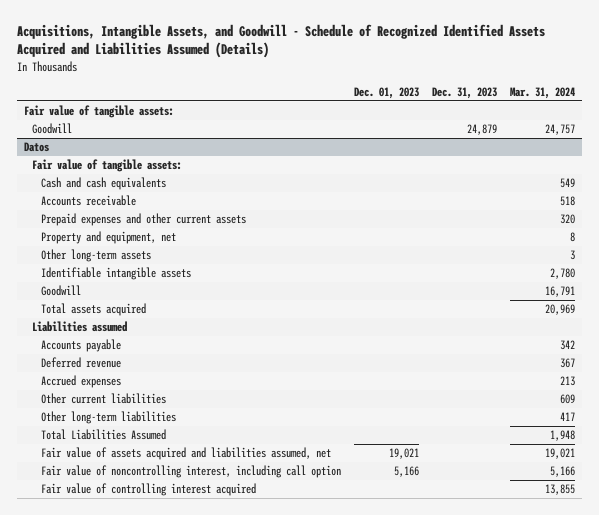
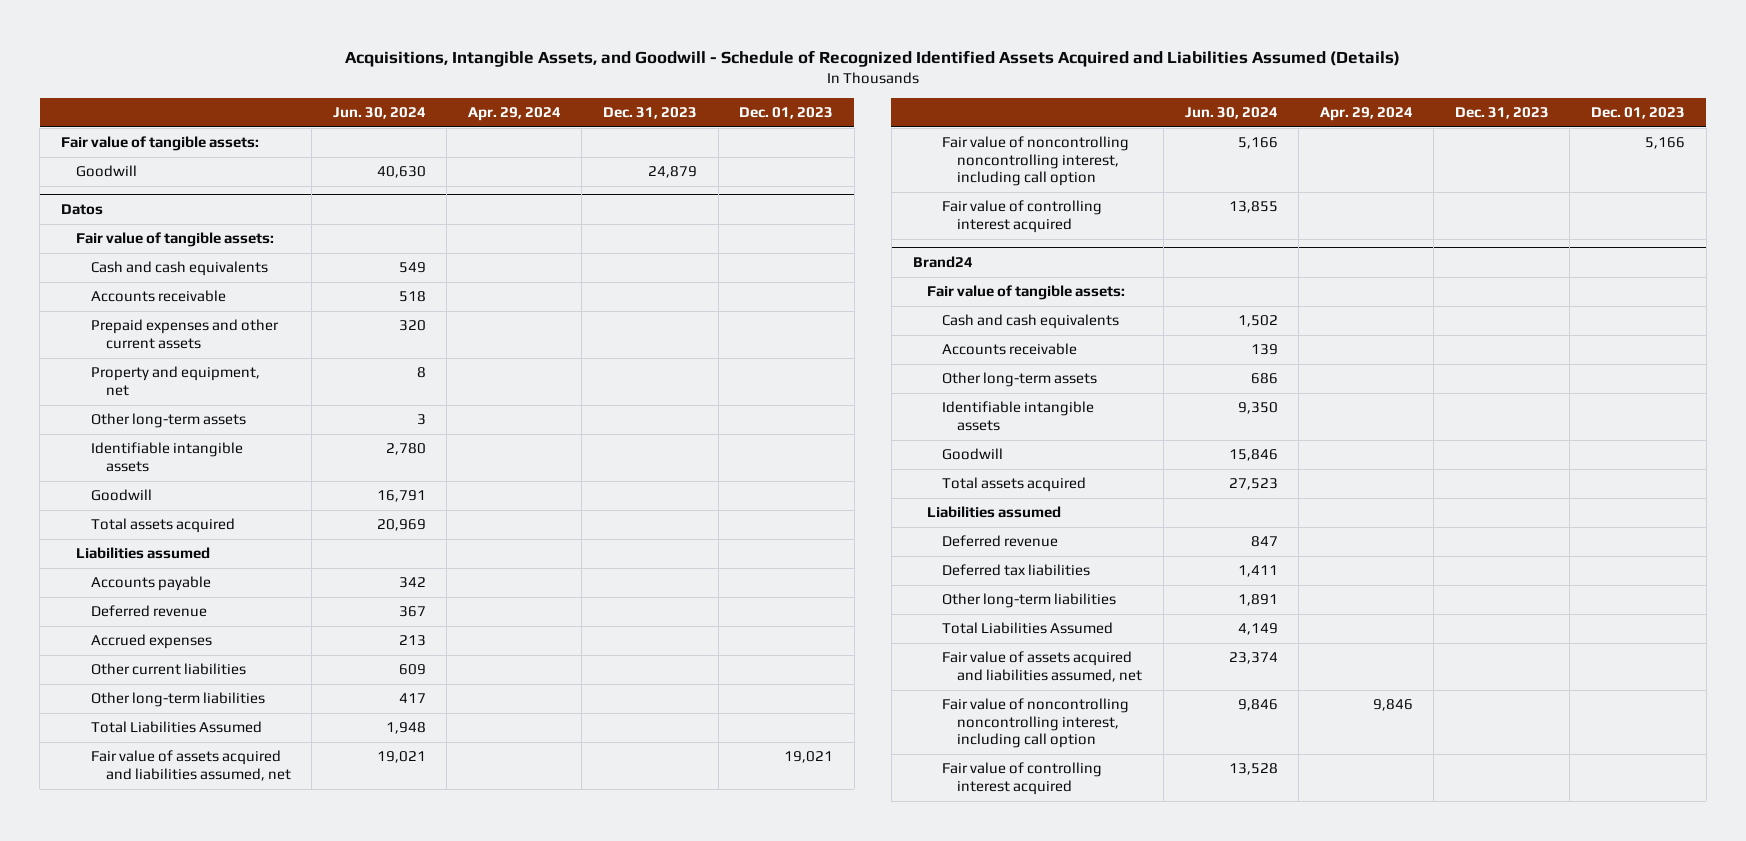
[510,86,576,99] Mar. 31, 2024 -> none
none -> [332,107,426,120] Jun. 30, 2024
none -> [467,107,561,122] Apr. 29, 2024
[41,465,342,479] Fair value of noncontrolling interest, including call option -> [942,136,1130,187] Fair value of noncontrolling noncontrolling interest, including call option
none -> [912,256,973,269] Brand24
none -> [927,285,1126,301] Fair value of tangible assets:
none -> [942,314,1120,330] Cash and cash equivalents
none -> [942,343,1078,356] Accounts receivable
none -> [942,372,1098,388] Other long-term assets
none -> [942,401,1095,431] Identifiable intangible assets
none -> [942,448,1004,461] Goodwill
none -> [942,477,1087,493] Total assets acquired
none -> [927,506,1062,519] Liabilities assumed
none -> [942,535,1059,548] Deferred revenue
none -> [942,564,1091,577] Deferred tax liabilities
none -> [942,593,1117,609] Other long-term liabilities
none -> [942,622,1114,635] Total Liabilities Assumed
none -> [942,651,1143,682] Fair value of assets acquired and liabilities assumed, net
none -> [942,698,1130,749] Fair value of noncontrolling noncontrolling interest, including call option
none -> [942,762,1103,795] Fair value of controlling interest acquired

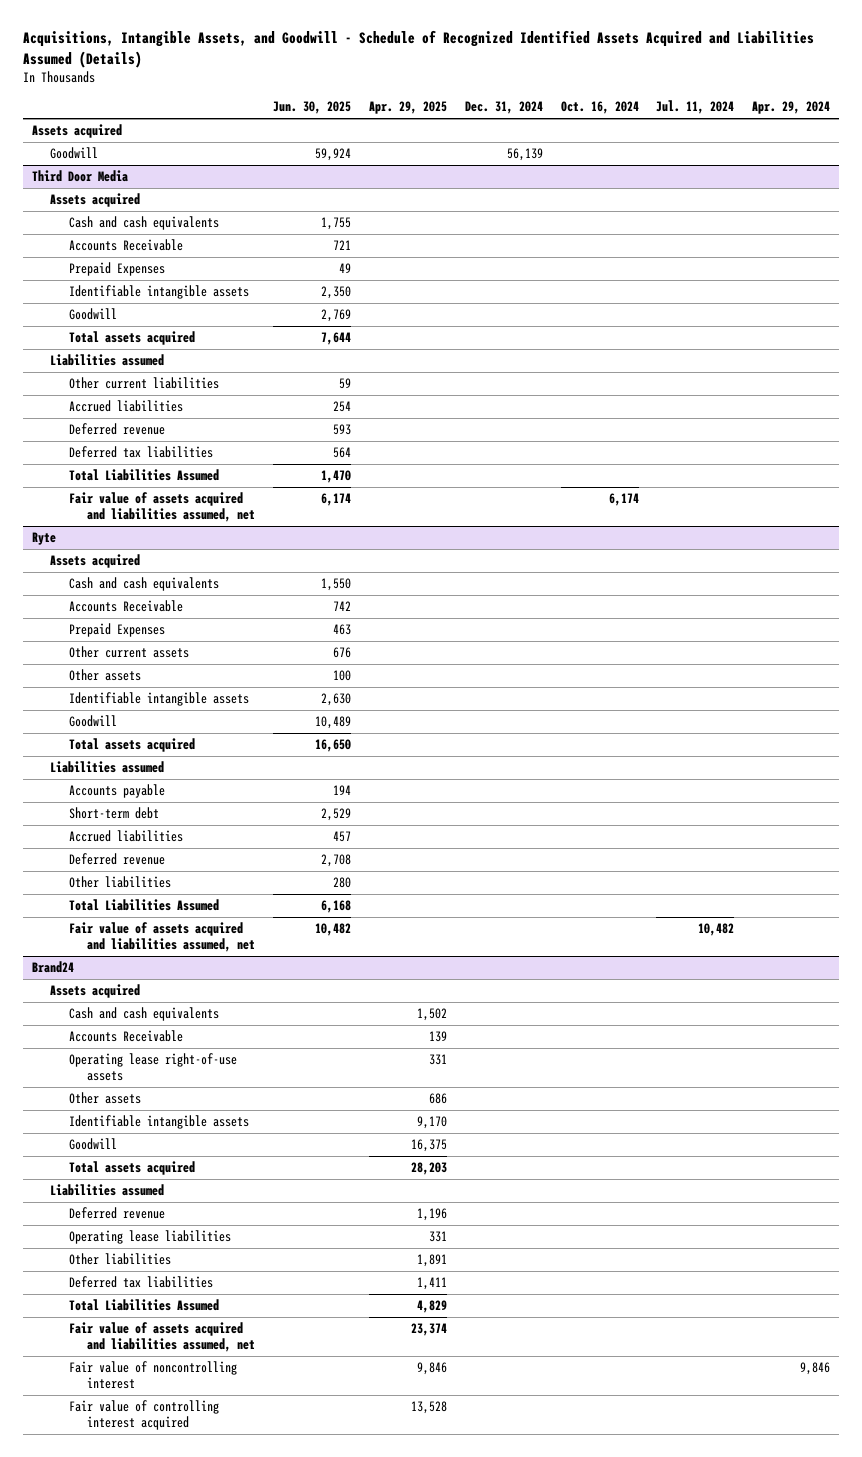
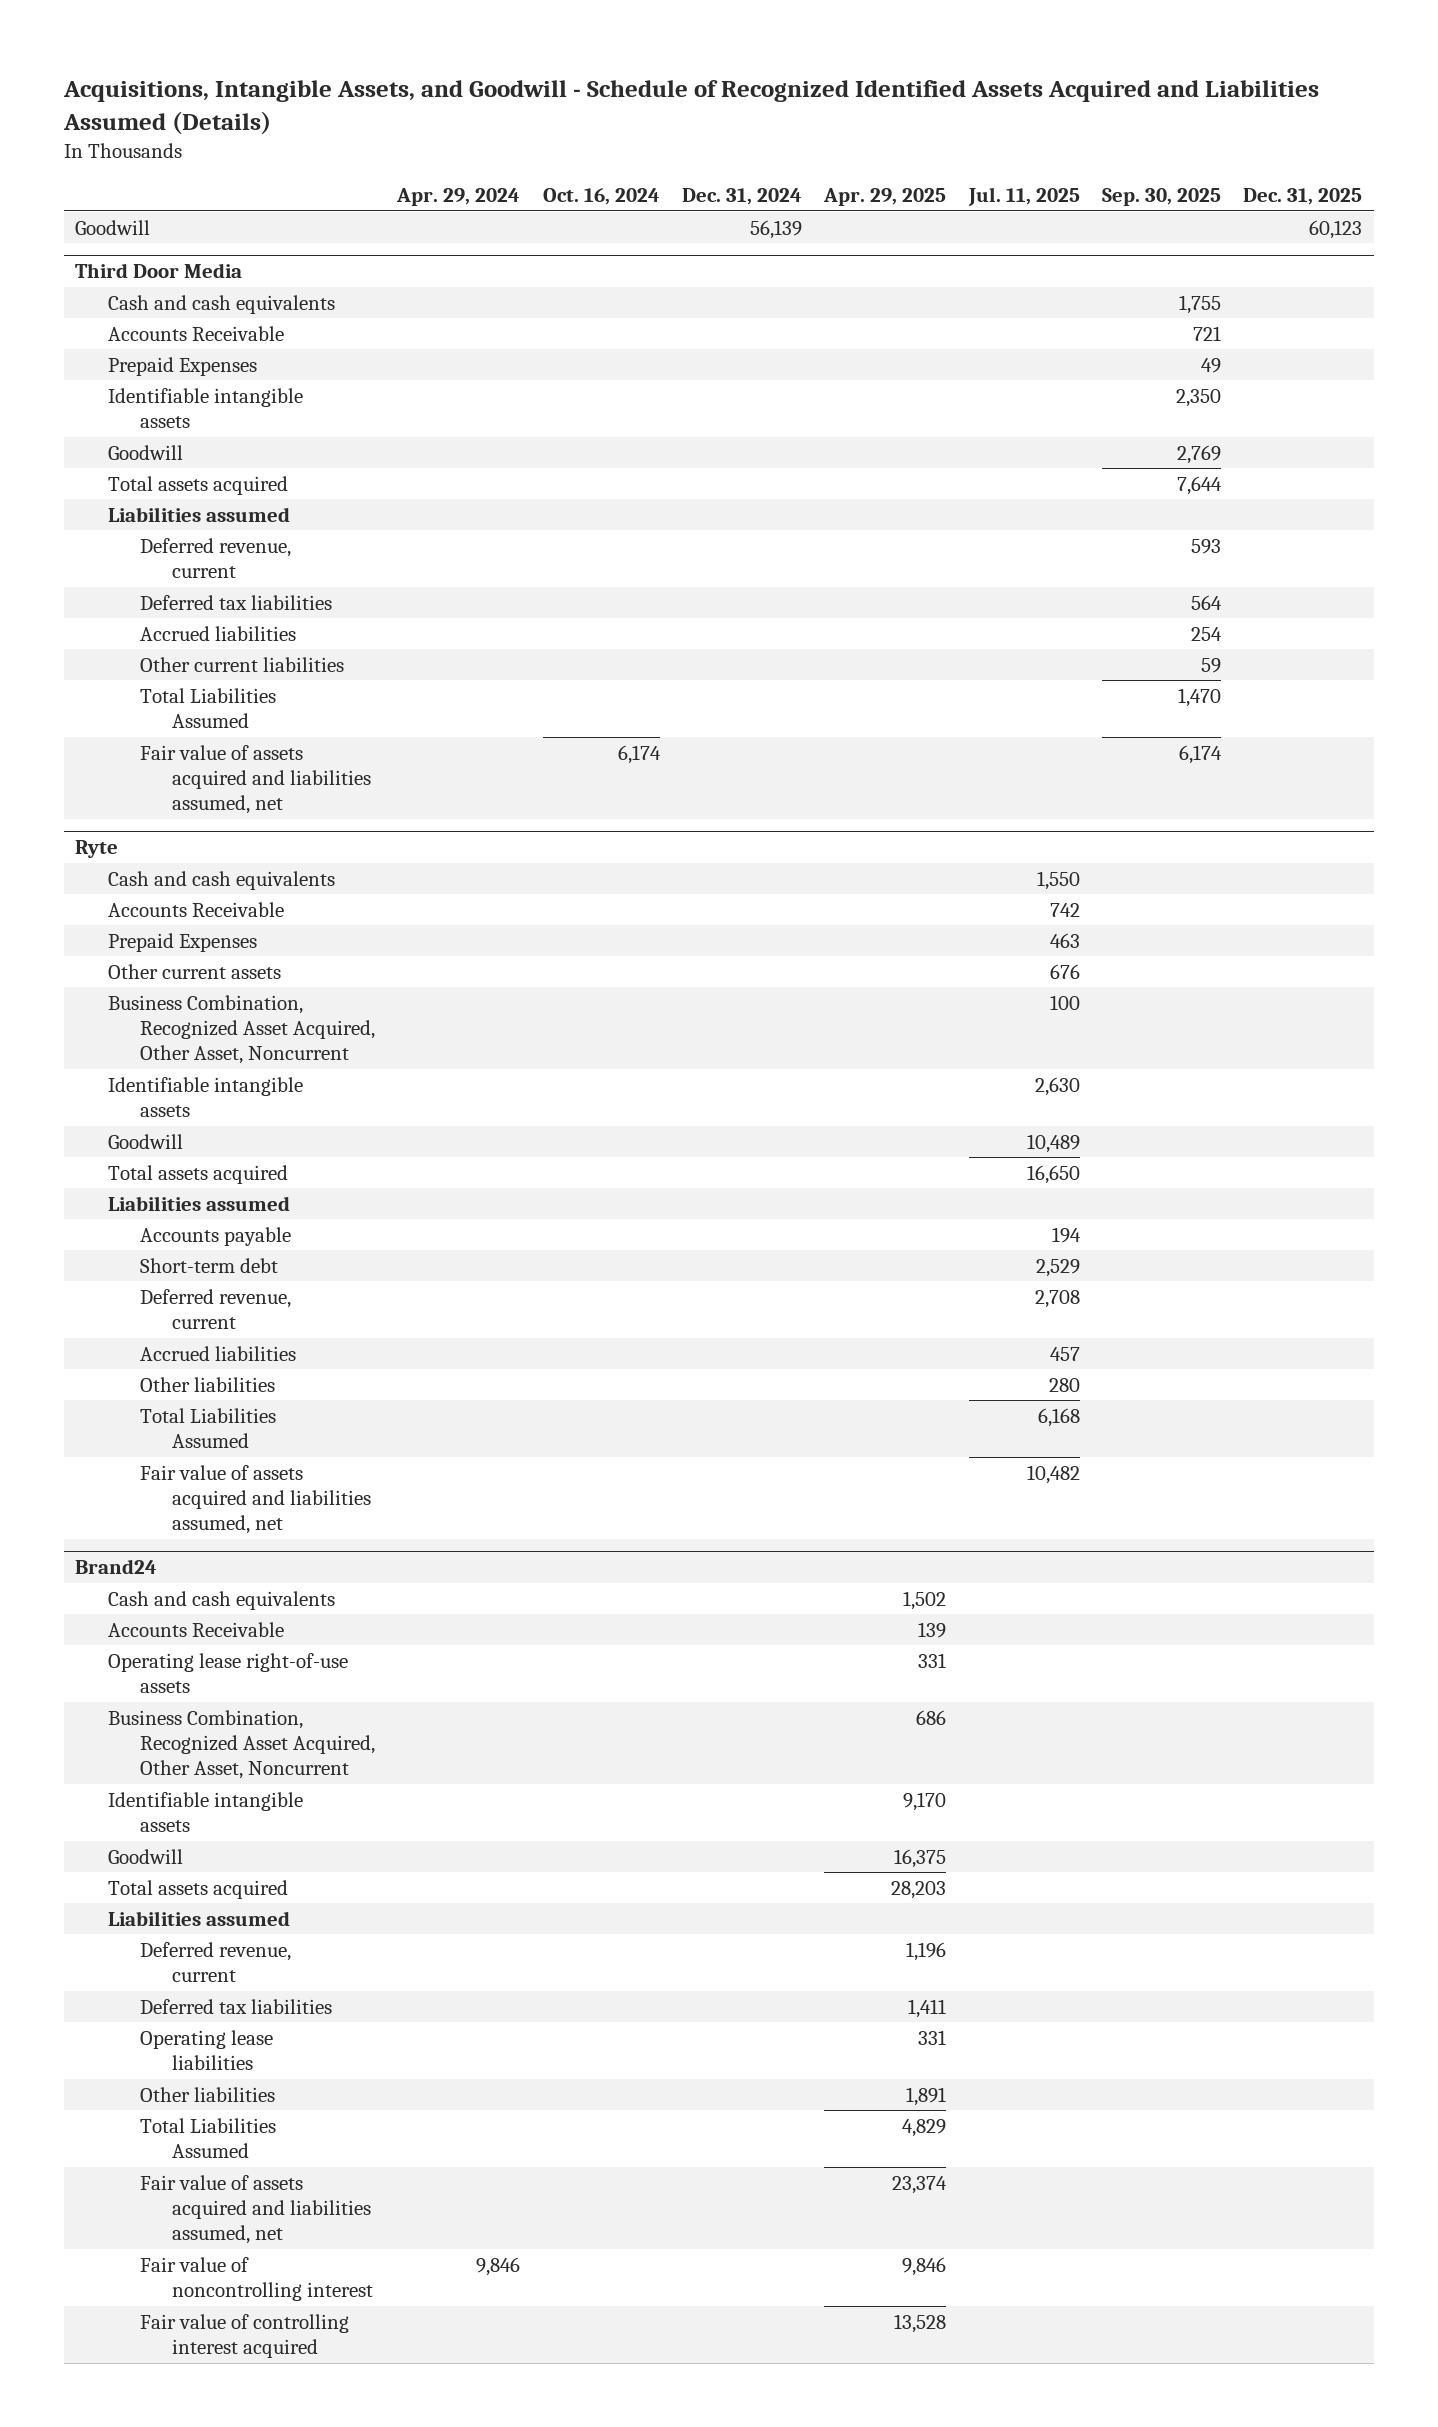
[273,101,352,115] Jun. 30, 2025 -> none
[656,100,735,115] Jul. 11, 2024 -> none
none -> [967,187,1080,207] Jul. 11, 2025
none -> [1102,188,1222,207] Sep. 30, 2025
none -> [1243,188,1363,206] Dec. 31, 2025
[31,124,122,139] Assets acquired -> none
[50,193,141,208] Assets acquired -> none
[68,423,165,436] Deferred revenue -> [139,537,291,579] Deferred revenue, current
[68,400,183,413] Accrued liabilities -> [139,625,296,641] Accrued liabilities
[68,377,219,390] Other current liabilities -> [139,656,344,672] Other current liabilities
[50,554,141,569] Assets acquired -> none
[68,669,141,682] Other assets -> [107,994,375,1065] Business Combination, Recognized Asset Acquired, Other Asset, Noncurrent
none -> [139,1288,291,1330] Deferred revenue, current
[68,853,165,866] Deferred revenue -> none
[50,984,141,999] Assets acquired -> none
[68,1092,141,1105] Other assets -> [107,1709,375,1780] Business Combination, Recognized Asset Acquired, Other Asset, Noncurrent
[68,1207,165,1220] Deferred revenue -> [139,1941,291,1983] Deferred revenue, current
[68,1276,213,1289] Deferred tax liabilities -> [139,1998,332,2014] Deferred tax liabilities

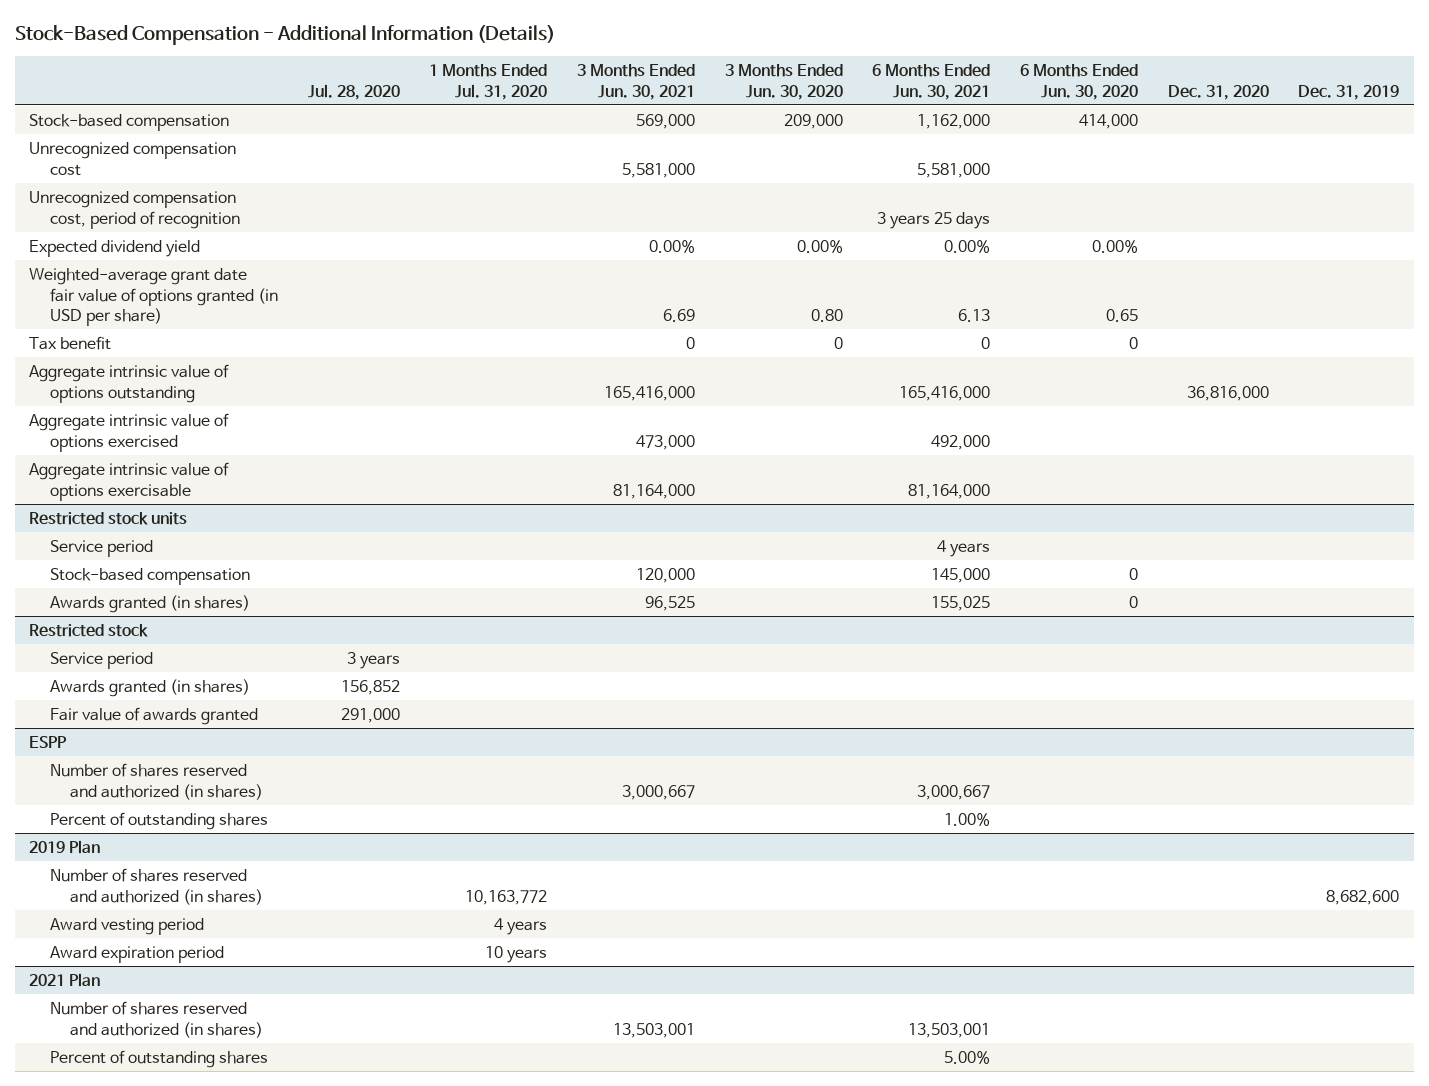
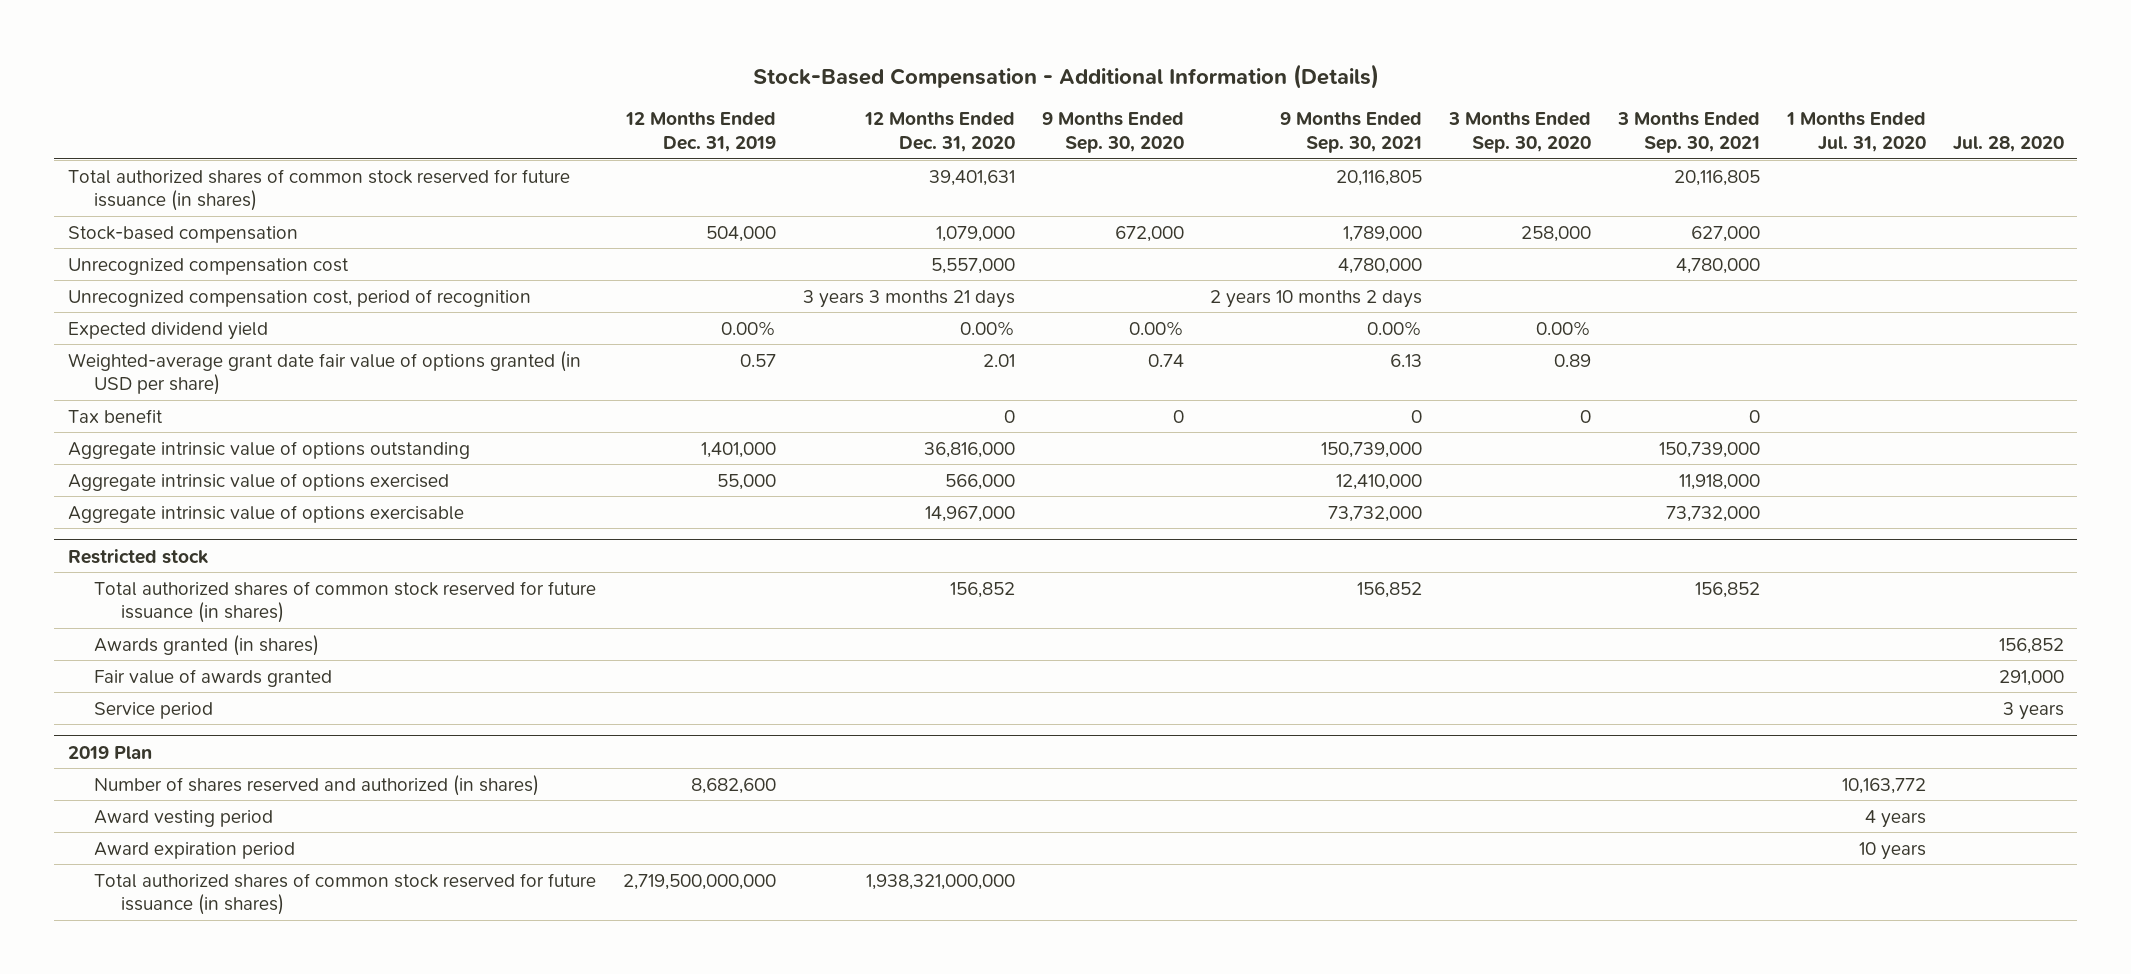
[576,63,695,100] 3 Months Ended Jun. 30, 2021 -> none
[724,63,843,100] 3 Months Ended Jun. 30, 2020 -> none
[872,63,991,100] 6 Months Ended Jun. 30, 2021 -> none
[1019,63,1138,100] 6 Months Ended Jun. 30, 2020 -> none
[1167,84,1269,100] Dec. 31, 2020 -> none
[1298,84,1400,100] Dec. 31, 2019 -> none
none -> [625,112,777,153] 12 Months Ended Dec. 31, 2019
none -> [863,112,1015,153] 12 Months Ended Dec. 31, 2020
none -> [1041,112,1184,154] 9 Months Ended Sep. 30, 2020
none -> [1280,112,1423,154] 9 Months Ended Sep. 30, 2021
none -> [1448,112,1592,154] 3 Months Ended Sep. 30, 2020
none -> [1616,112,1760,154] 3 Months Ended Sep. 30, 2021
none -> [67,168,570,212] Total authorized shares of common stock reserved for future issuance (in shares)
[29,511,188,525] Restricted stock units -> none
[49,539,153,557] Service period -> none
[49,567,250,585] Stock-based compensation -> none
[49,594,250,613] Awards granted (in shares) -> none
none -> [94,580,597,624] Total authorized shares of common stock reserved for future issuance (in shares)
[29,735,68,748] ESPP -> none
[49,762,264,800] Number of shares reserved and authorized (in shares) -> none
[49,811,268,830] Percent of outstanding shares -> none
[49,651,153,669] Service period -> [94,701,214,719] Service period
[29,972,101,987] 2021 Plan -> none
[49,1000,264,1038] Number of shares reserved and authorized (in shares) -> none
[49,1049,268,1068] Percent of outstanding shares -> none
none -> [94,872,597,916] Total authorized shares of common stock reserved for future issuance (in shares)

